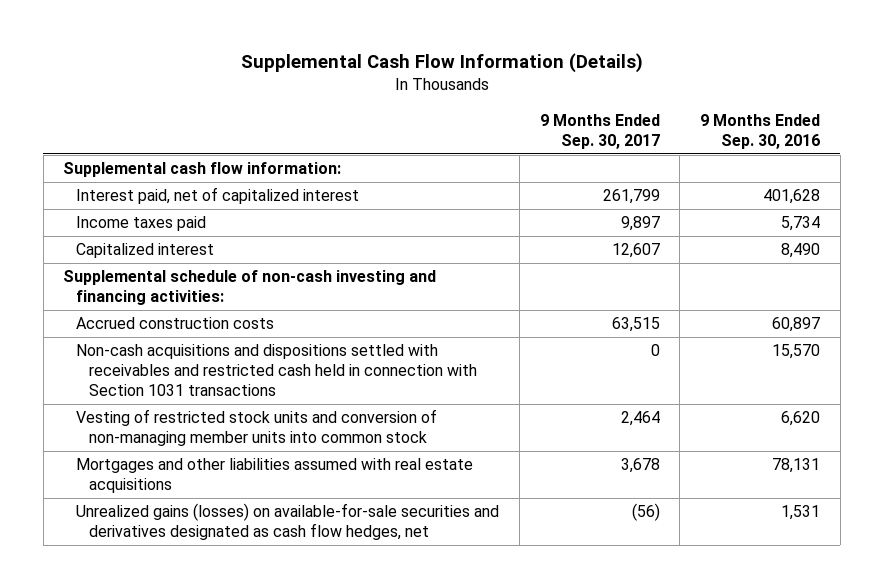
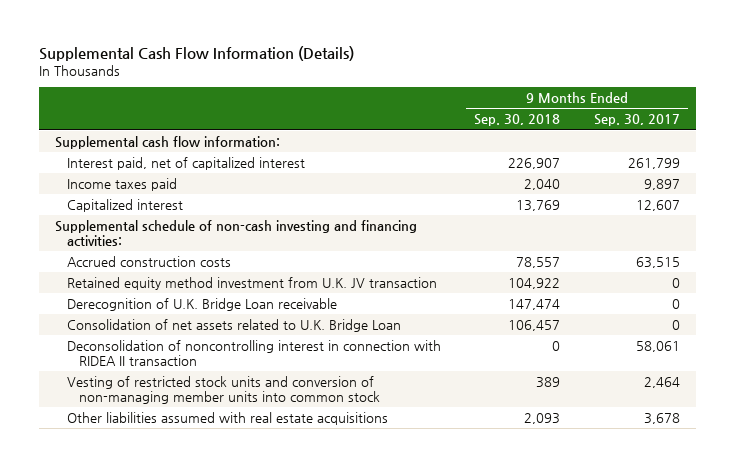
[700,114,821,149] 9 Months Ended Sep. 30, 2016 -> none
none -> [474,114,561,127] Sep. 30, 2018
[76,344,477,396] Non-cash acquisitions and dispositions settled with receivables and restricted cash held in connection with Section 1031 transactions -> none
none -> [67,276,438,290] Retained equity method investment from U.K. JV transaction
none -> [67,297,338,311] Derecognition of U.K. Bridge Loan receivable
none -> [67,318,402,332] Consolidation of net assets related to U.K. Bridge Loan
none -> [67,339,442,366] Deconsolidation of noncontrolling interest in connection with RIDEA II transaction
[76,503,500,541] Unrealized gains (losses) on available-for-sale securities and derivatives designated as cash flow hedges, net -> none
[76,458,474,494] Mortgages and other liabilities assumed with real estate acquisitions -> [67,411,389,425] Other liabilities assumed with real estate acquisitions

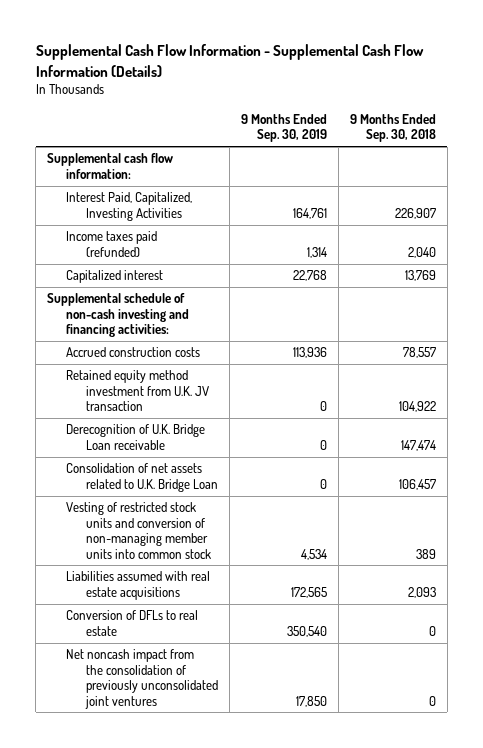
[38,45,354,61] Supplemental Cash Flow Information (Details) -> [35,44,424,77] Supplemental Cash Flow Information - Supplemental Cash Flow Information (Details)
[593,114,680,127] Sep. 30, 2017 -> none
none -> [240,113,327,143] 9 Months Ended Sep. 30, 2019
[67,156,306,170] Interest paid, net of capitalized interest -> [66,192,193,221] Interest Paid, Capitalized, Investing Activities
[67,177,178,191] Income taxes paid -> [66,231,158,257] Income taxes paid (refunded)
[67,339,442,366] Deconsolidation of noncontrolling interest in connection with RIDEA II transaction -> none
[67,411,389,425] Other liabilities assumed with real estate acquisitions -> [66,571,211,600] Liabilities assumed with real estate acquisitions
none -> [66,610,199,636] Conversion of DFLs to real estate
none -> [66,649,218,709] Net noncash impact from the consolidation of previously unconsolidated joint ventures

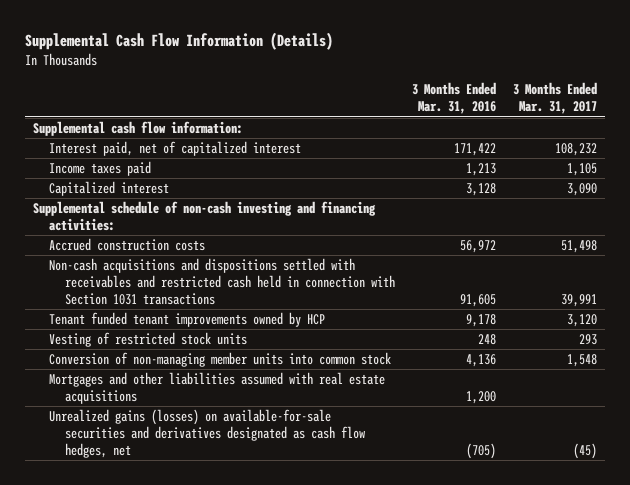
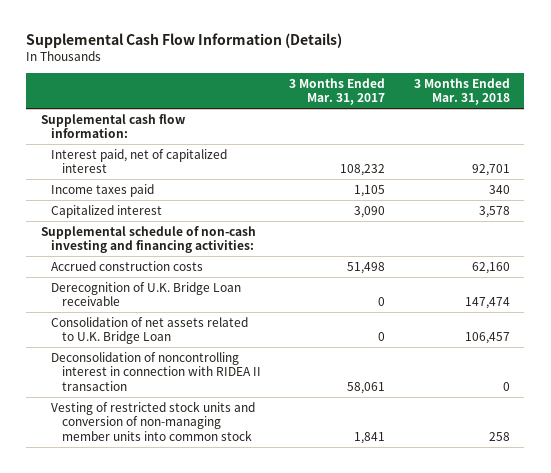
[411,82,496,115] 3 Months Ended Mar. 31, 2016 -> none
none -> [413,77,510,106] 3 Months Ended Mar. 31, 2018
[49,258,396,305] Non-cash acquisitions and dispositions settled with receivables and restricted cash held in connection with Section 1031 transactions -> none
[49,312,326,328] Tenant funded tenant improvements owned by HCP -> none
[49,352,392,368] Conversion of non-managing member units into common stock -> none
[49,372,386,404] Mortgages and other liabilities assumed with real estate acquisitions -> none
[49,409,366,458] Unrealized gains (losses) on available-for-sale securities and derivatives designated as cash flow hedges, net -> none
none -> [51,281,242,307] Derecognition of U.K. Bridge Loan receivable
none -> [51,316,249,345] Consolidation of net assets related to U.K. Bridge Loan
none -> [51,351,261,391] Deconsolidation of noncontrolling interest in connection with RIDEA II transaction
[49,332,248,348] Vesting of restricted stock units -> [51,400,256,441] Vesting of restricted stock units and conversion of non-managing member units into common stock
[578,334,597,346] 293 -> [354,431,386,444] 1,841

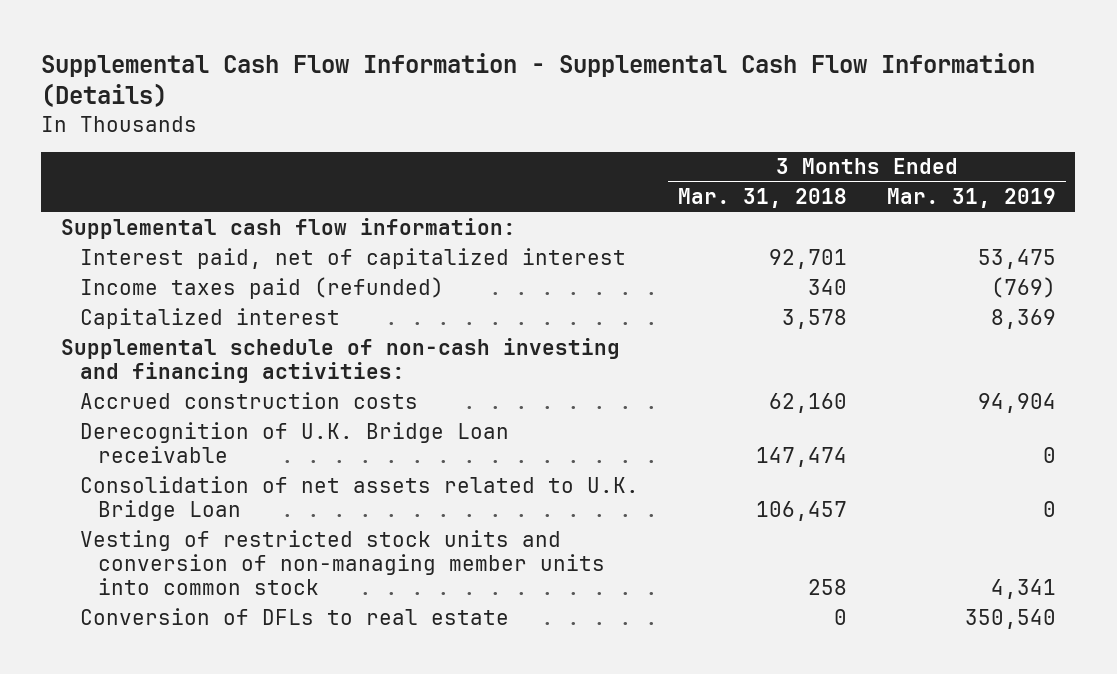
[26,32,343,48] Supplemental Cash Flow Information (Details) -> [41,52,1036,108] Supplemental Cash Flow Information - Supplemental Cash Flow Information (Details)
[289,77,386,106] 3 Months Ended Mar. 31, 2017 -> none
none -> [886,188,1056,209] Mar. 31, 2019
[51,183,155,197] Income taxes paid -> [79,277,444,300] Income taxes paid (refunded)
[51,351,261,391] Deconsolidation of noncontrolling interest in connection with RIDEA II transaction -> none
none -> [79,608,509,626] Conversion of DFLs to real estate

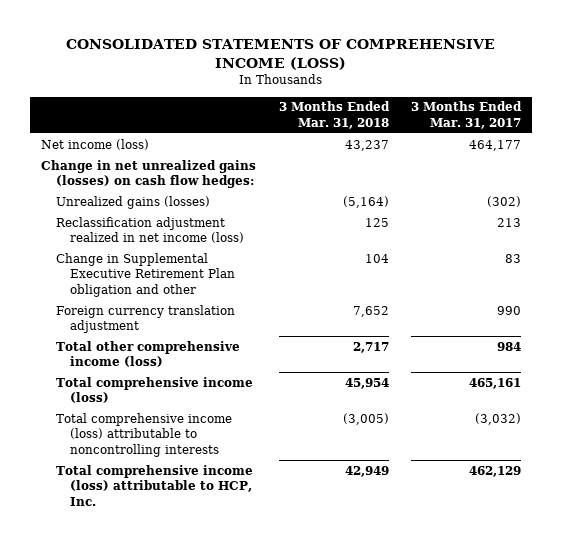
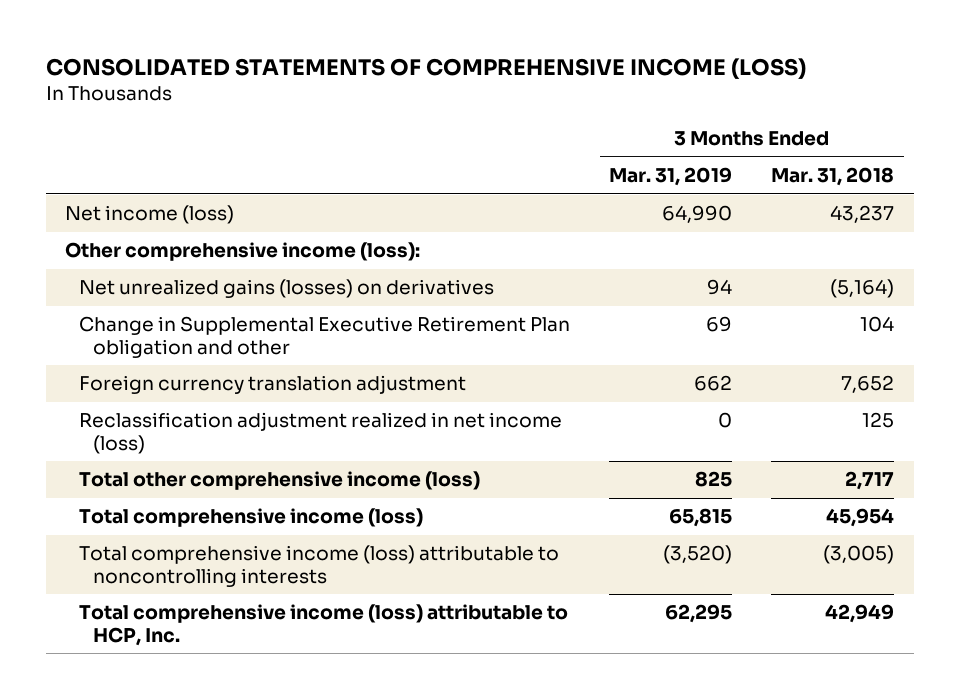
[410,101,522,130] 3 Months Ended Mar. 31, 2017 -> none
none -> [609,166,733,186] Mar. 31, 2019
[41,159,257,189] Change in net unrealized gains (losses) on cash flow hedges: -> none
none -> [65,242,421,262] Other comprehensive income (loss):
[55,195,210,209] Unrealized gains (losses) -> [79,279,495,299] Net unrealized gains (losses) on derivatives
[55,216,244,244] Reclassification adjustment realized in net income (loss) -> [79,412,563,454] Reclassification adjustment realized in net income (loss)

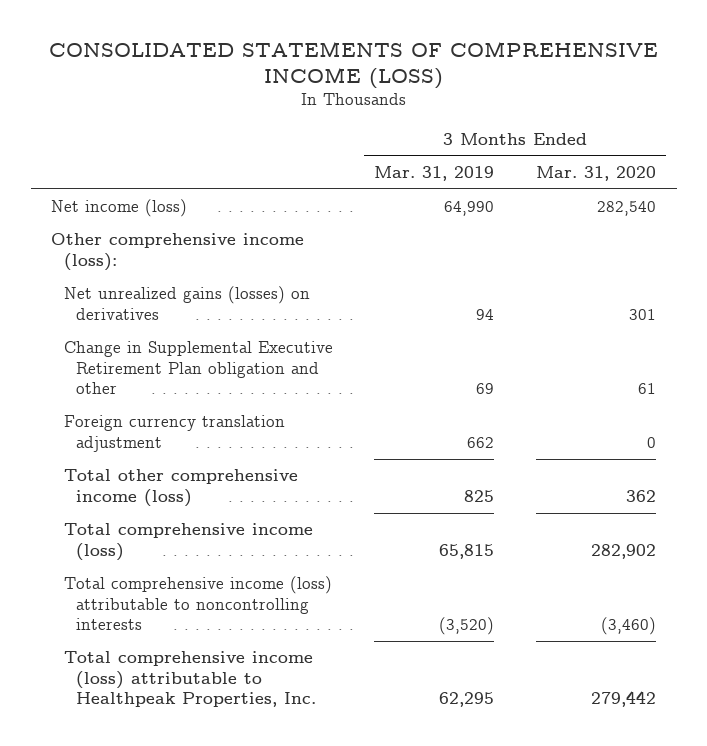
[771,166,895,186] Mar. 31, 2018 -> none
none -> [535,165,656,181] Mar. 31, 2020
[79,412,563,454] Reclassification adjustment realized in net income (loss) -> none
[79,604,569,646] Total comprehensive income (loss) attributable to HCP, Inc. -> [63,651,317,708] Total comprehensive income (loss) attributable to Healthpeak Properties, Inc.

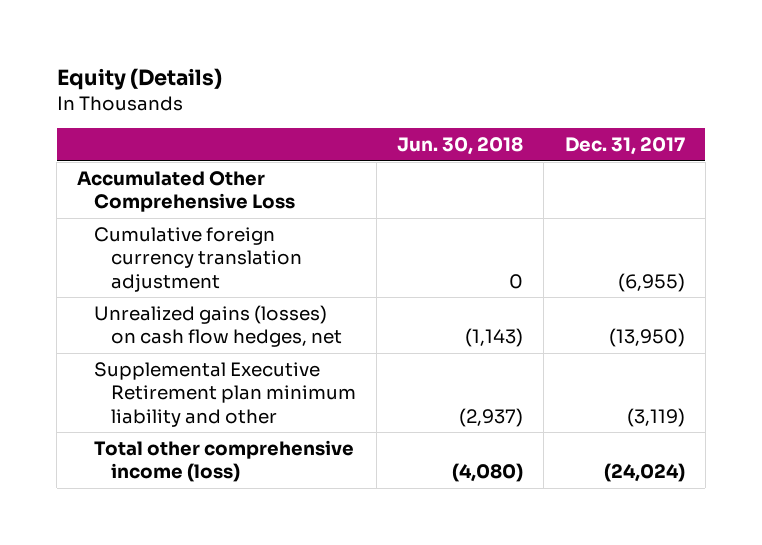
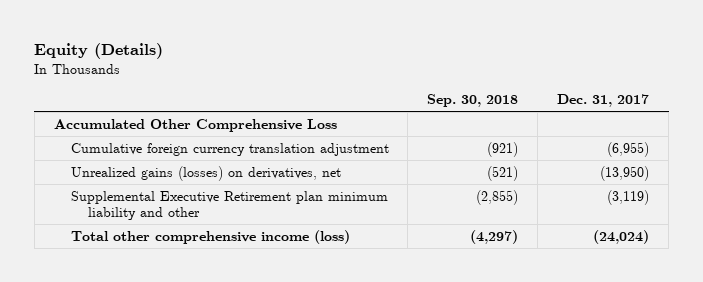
[397,137,524,156] Jun. 30, 2018 -> none
none -> [427,93,519,107] Sep. 30, 2018
[94,304,343,348] Unrealized gains (losses) on cash flow hedges, net -> [70,165,341,181] Unrealized gains (losses) on derivatives, net

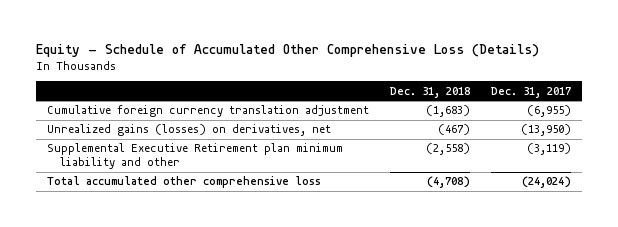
[34,43,164,60] Equity (Details) -> [35,44,539,58] Equity - Schedule of Accumulated Other Comprehensive Loss (Details)
[427,93,519,107] Sep. 30, 2018 -> none
none -> [390,86,471,98] Dec. 31, 2018
[53,118,337,132] Accumulated Other Comprehensive Loss -> none
[70,229,350,244] Total other comprehensive income (loss) -> [46,176,321,189] Total accumulated other comprehensive loss

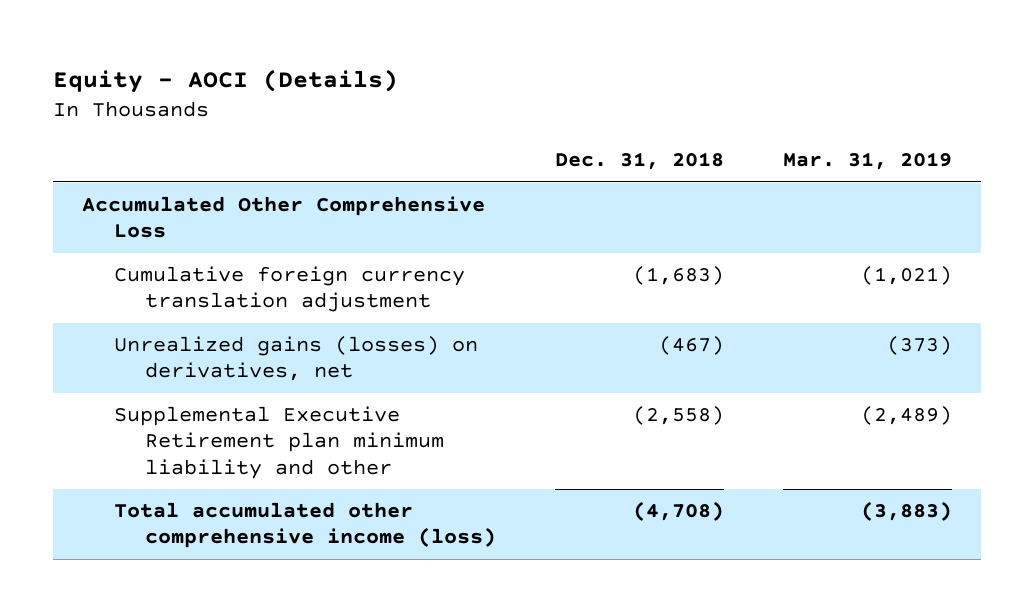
[35,44,539,58] Equity - Schedule of Accumulated Other Comprehensive Loss (Details) -> [52,68,398,93] Equity - AOCI (Details)
[491,86,572,98] Dec. 31, 2017 -> none
none -> [782,152,952,171] Mar. 31, 2019
none -> [82,196,486,239] Accumulated Other Comprehensive Loss
[46,176,321,189] Total accumulated other comprehensive loss -> [113,502,497,549] Total accumulated other comprehensive income (loss)

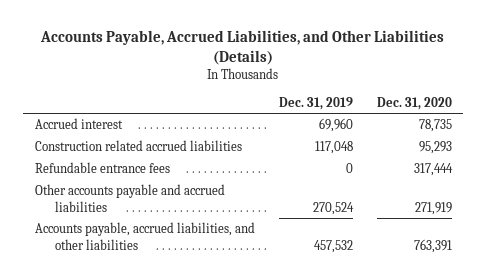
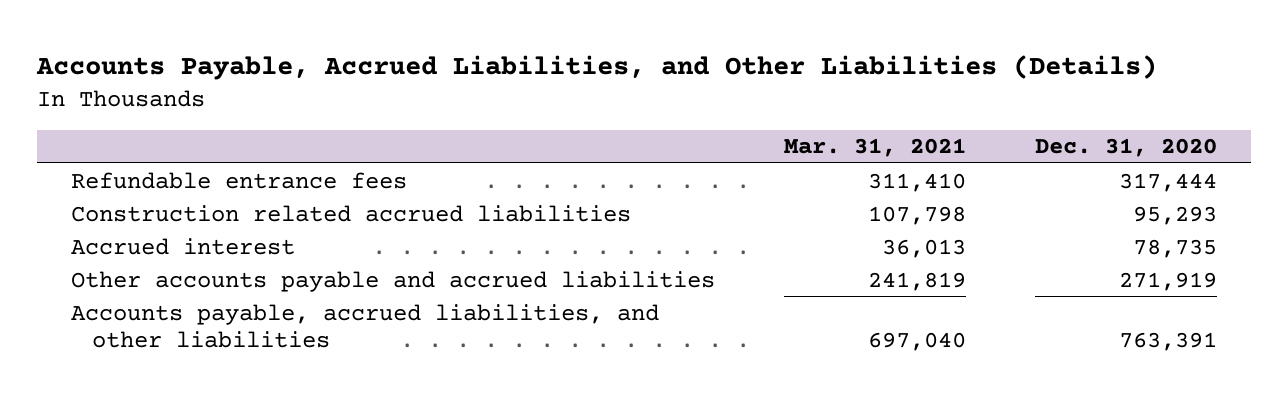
[278,96,353,110] Dec. 31, 2019 -> none
none -> [784,138,967,158] Mar. 31, 2021
[34,140,242,152] Construction related accrued liabilities -> [71,204,632,222] Construction related accrued liabilities
[34,118,123,130] Accrued interest -> [71,237,296,255] Accrued interest

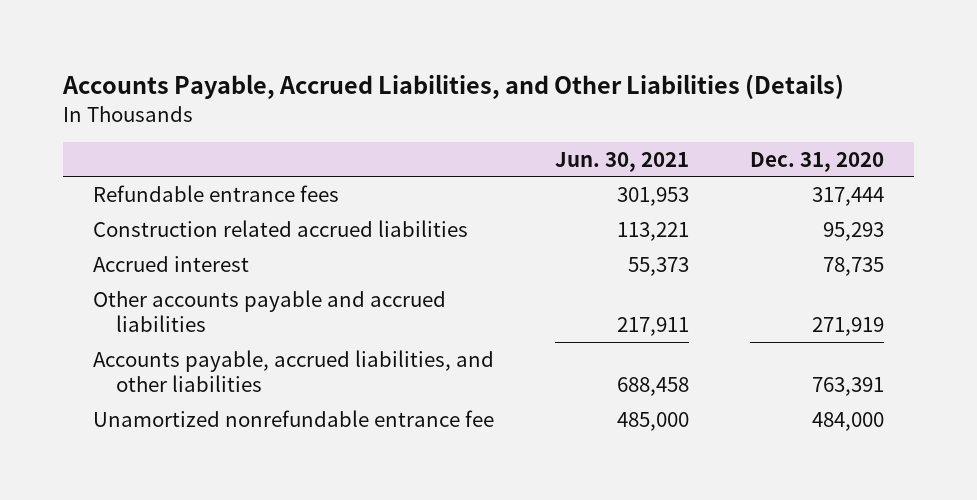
[784,138,967,158] Mar. 31, 2021 -> none
none -> [555,151,690,172] Jun. 30, 2021
none -> [93,409,495,427] Unamortized nonrefundable entrance fee

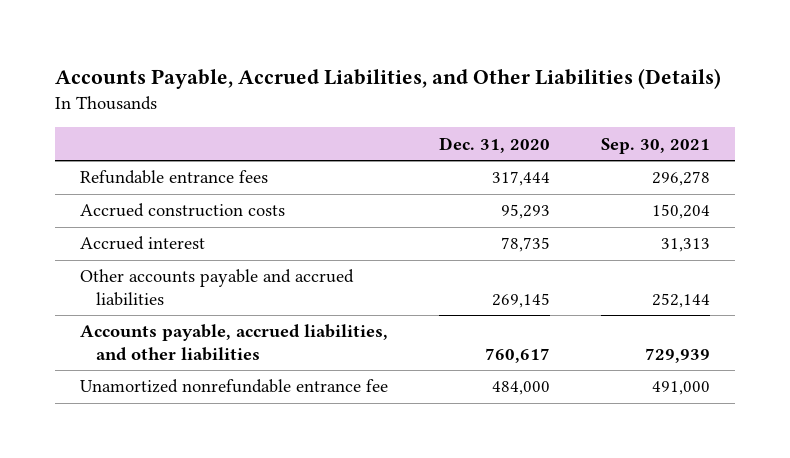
[555,151,690,172] Jun. 30, 2021 -> none
none -> [600,137,710,154] Sep. 30, 2021
[93,219,469,237] Construction related accrued liabilities -> [80,203,286,218] Accrued construction costs
[811,317,884,337] 271,919 -> [491,292,550,308] 269,145
[811,377,884,397] 763,391 -> [484,347,550,363] 760,617

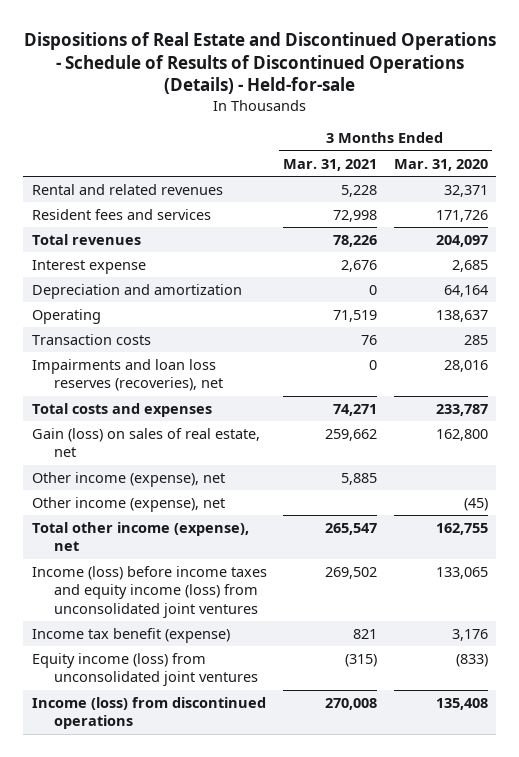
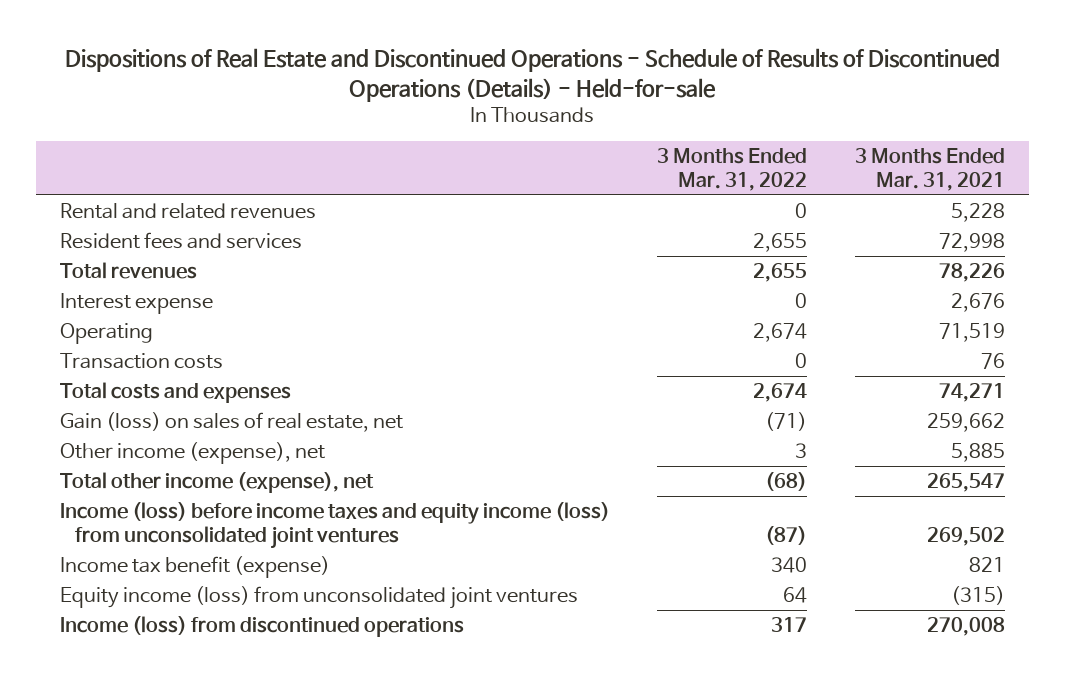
[393,158,488,171] Mar. 31, 2020 -> none
none -> [657,148,808,191] 3 Months Ended Mar. 31, 2022
[31,283,242,299] Depreciation and amortization -> none
[31,358,224,392] Impairments and loan loss reserves (recoveries), net -> none
[31,496,225,512] Other income (expense), net -> none

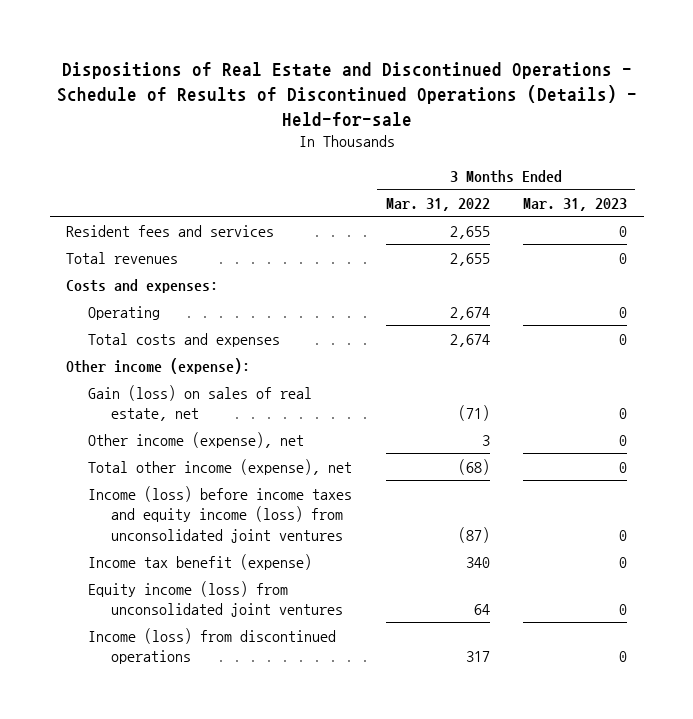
[854,148,1005,191] 3 Months Ended Mar. 31, 2021 -> none
none -> [522,197,627,211] Mar. 31, 2023
[59,203,316,220] Rental and related revenues -> none
[59,293,213,315] Interest expense -> none
none -> [66,278,219,293] Costs and expenses:
[59,353,223,370] Transaction costs -> none
none -> [66,357,251,374] Other income (expense):

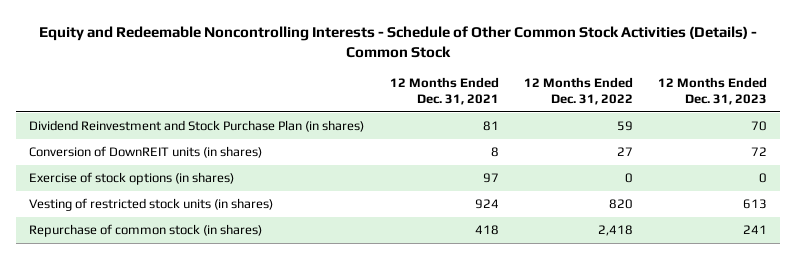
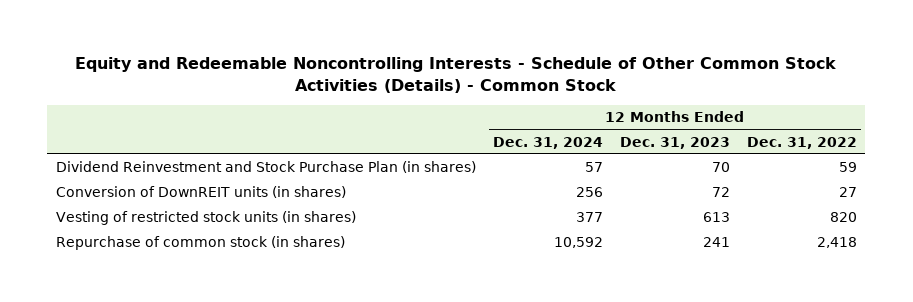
[389,76,499,106] 12 Months Ended Dec. 31, 2021 -> none
none -> [492,136,603,149] Dec. 31, 2024
[29,172,235,186] Exercise of stock options (in shares) -> none

